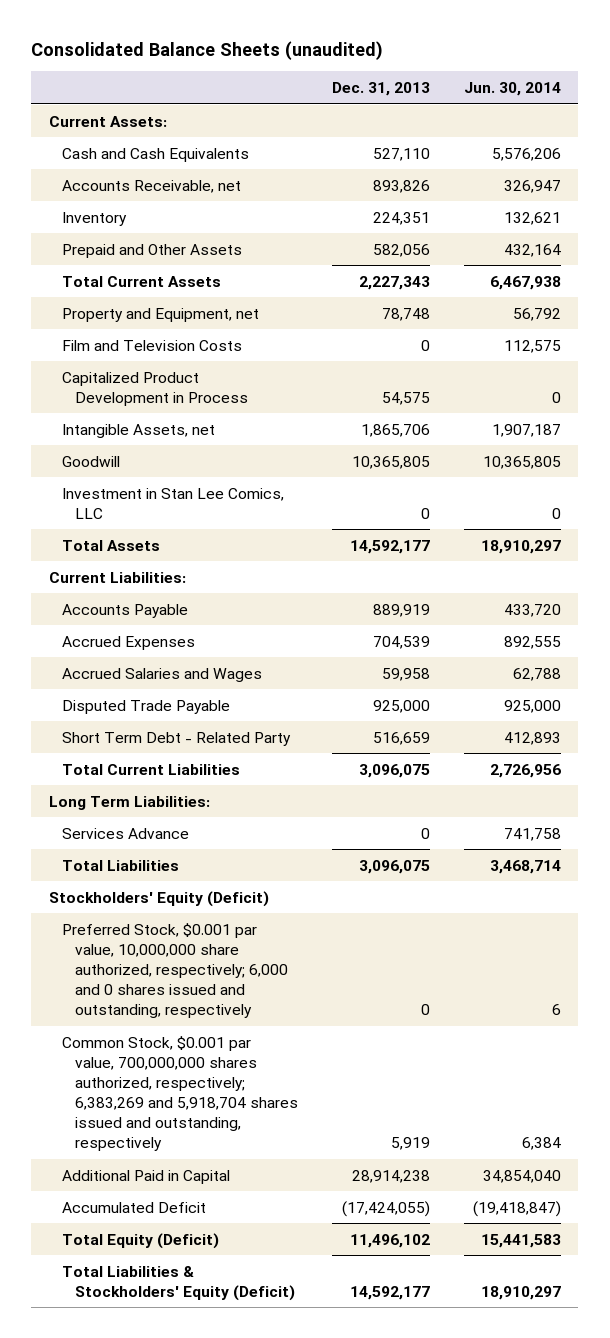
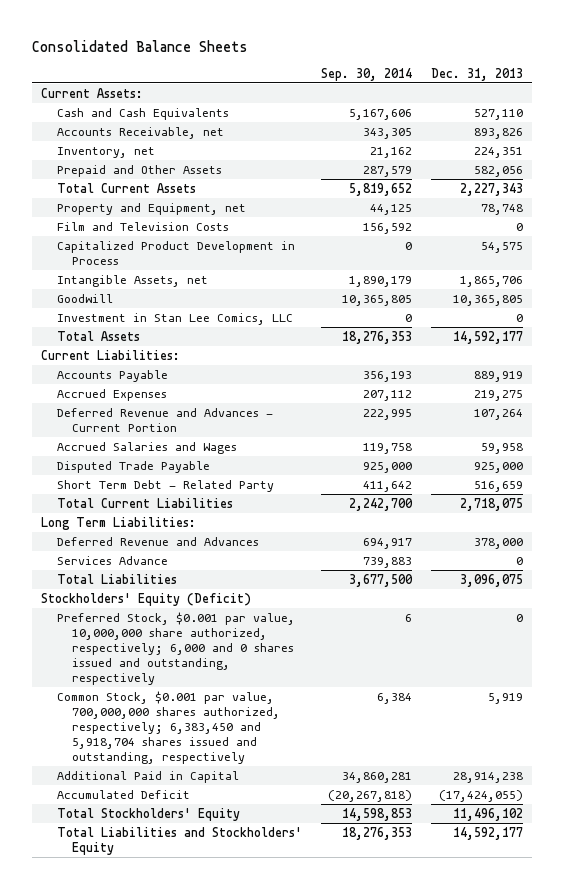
[31,40,384,60] Consolidated Balance Sheets (unaudited) -> [31,39,248,52] Consolidated Balance Sheets
[464,82,562,97] Jun. 30, 2014 -> none
none -> [320,67,412,81] Sep. 30, 2014
[61,211,127,226] Inventory -> [56,146,155,158] Inventory, net
[372,635,430,649] 704,539 -> [473,389,523,401] 219,275
none -> [56,407,273,432] Deferred Revenue and Advances - Current Portion
[358,763,430,778] 3,096,075 -> [459,497,523,511] 2,718,075
none -> [56,536,259,546] Deferred Revenue and Advances
[61,1035,298,1152] Common Stock, $0.001 par value, 700,000,000 shares authorized, respectively; 6,383,269 and 5,918,704 shares issued and outstanding, respectively -> [56,690,281,765] Common Stock, $0.001 par value, 700,000,000 shares authorized, respectively; 6,383,450 and 5,918,704 shares issued and outstanding, respectively
[61,1232,219,1249] Total Equity (Deficit) -> [56,807,240,821] Total Stockholders' Equity
[61,1265,295,1301] Total Liabilities & Stockholders' Equity (Deficit) -> [56,826,302,855] Total Liabilities and Stockholders' Equity

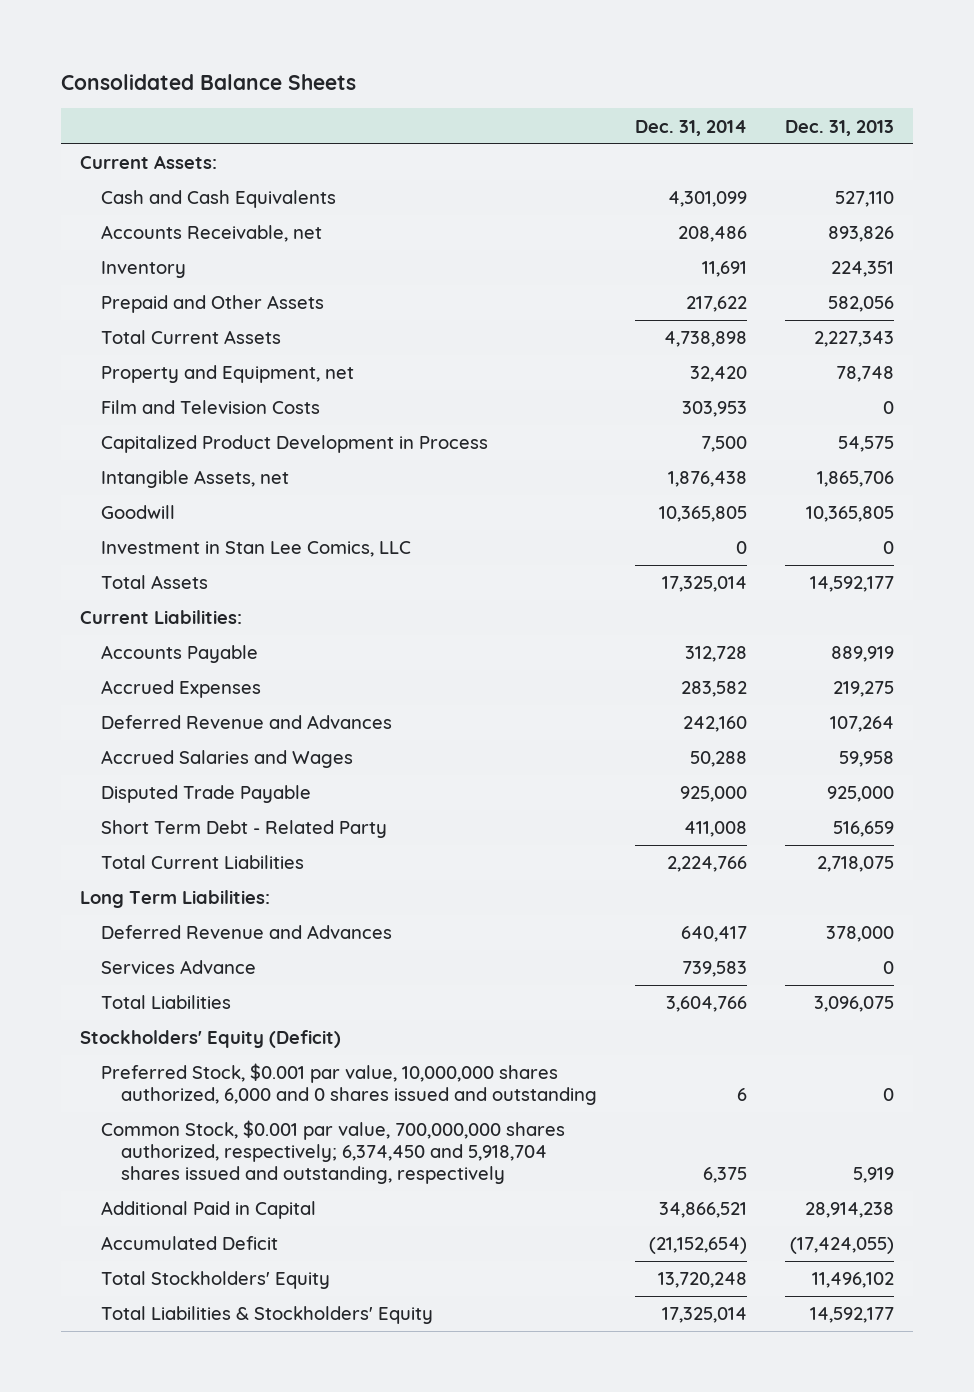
[320,67,412,81] Sep. 30, 2014 -> none
none -> [635,119,748,136] Dec. 31, 2014
[56,146,155,158] Inventory, net -> [100,261,186,279] Inventory
[56,407,273,432] Deferred Revenue and Advances - Current Portion -> [100,715,392,730] Deferred Revenue and Advances
[56,611,295,686] Preferred Stock, $0.001 par value, 10,000,000 share authorized, respectively; 6,000 and 0 shares issued and outstanding, respectively -> [100,1063,598,1106] Preferred Stock, $0.001 par value, 10,000,000 shares authorized, 6,000 and 0 shares issued and outstanding
[56,690,281,765] Common Stock, $0.001 par value, 700,000,000 shares authorized, respectively; 6,383,450 and 5,918,704 shares issued and outstanding, respectively -> [100,1120,565,1184] Common Stock, $0.001 par value, 700,000,000 shares authorized, respectively; 6,374,450 and 5,918,704 shares issued and outstanding, respectively
[56,826,302,855] Total Liabilities and Stockholders' Equity -> [100,1306,433,1325] Total Liabilities & Stockholders' Equity

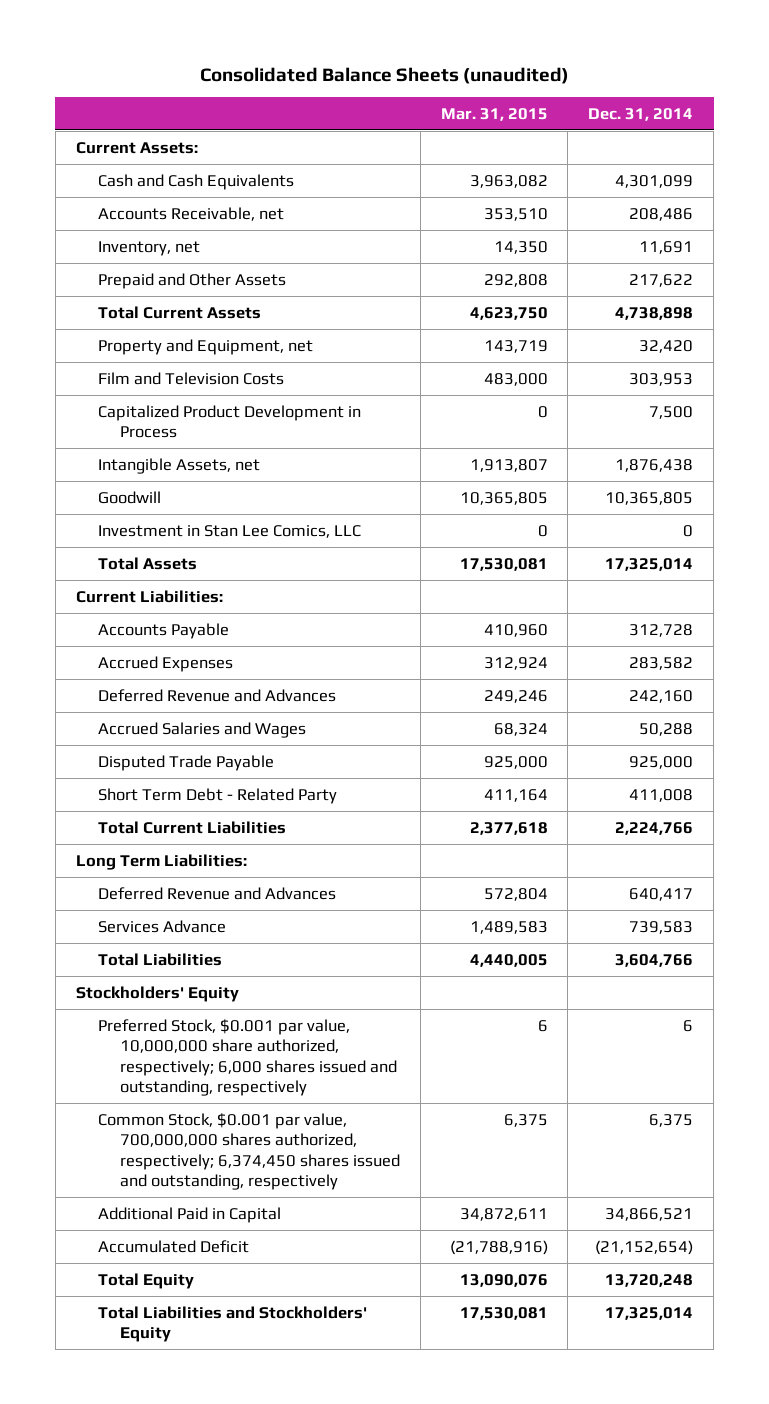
[61,74,357,91] Consolidated Balance Sheets -> [199,66,569,84] Consolidated Balance Sheets (unaudited)
[784,119,894,136] Dec. 31, 2013 -> none
none -> [440,107,548,121] Mar. 31, 2015
[100,261,186,279] Inventory -> [97,240,200,256] Inventory, net
[80,1030,342,1049] Stockholders' Equity (Deficit) -> [75,985,239,1002] Stockholders' Equity
[100,1063,598,1106] Preferred Stock, $0.001 par value, 10,000,000 shares authorized, 6,000 and 0 shares issued and outstanding -> [97,1018,397,1097] Preferred Stock, $0.001 par value, 10,000,000 share authorized, respectively; 6,000 shares issued and outstanding, respectively
[100,1120,565,1184] Common Stock, $0.001 par value, 700,000,000 shares authorized, respectively; 6,374,450 and 5,918,704 shares issued and outstanding, respectively -> [97,1112,400,1191] Common Stock, $0.001 par value, 700,000,000 shares authorized, respectively; 6,374,450 shares issued and outstanding, respectively
[100,1271,330,1290] Total Stockholders' Equity -> [97,1272,194,1289] Total Equity
[100,1306,433,1325] Total Liabilities & Stockholders' Equity -> [97,1305,367,1343] Total Liabilities and Stockholders' Equity

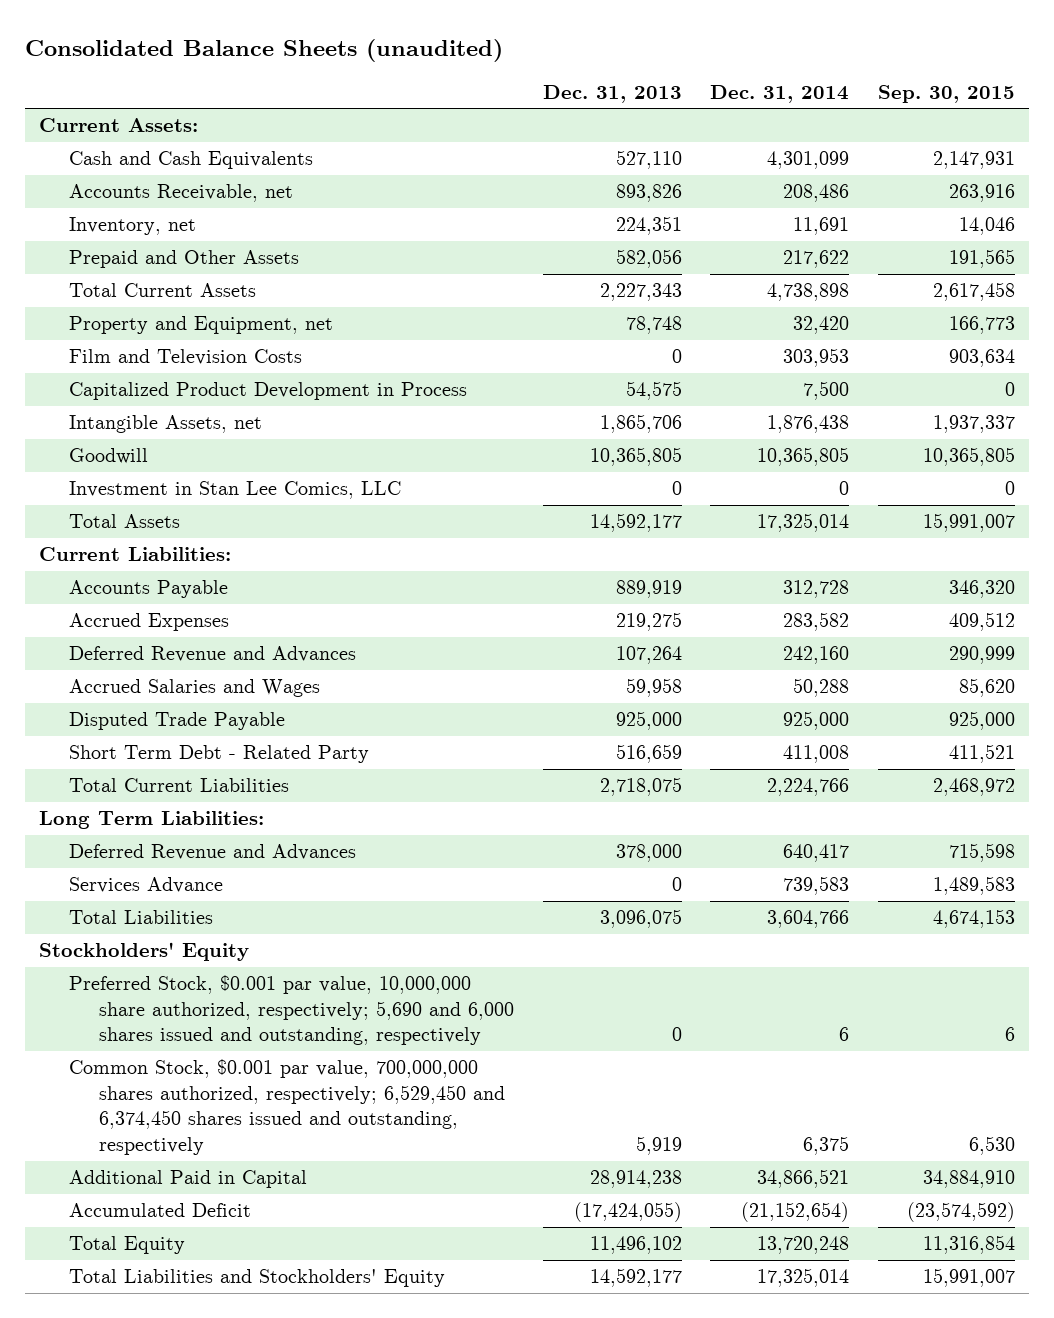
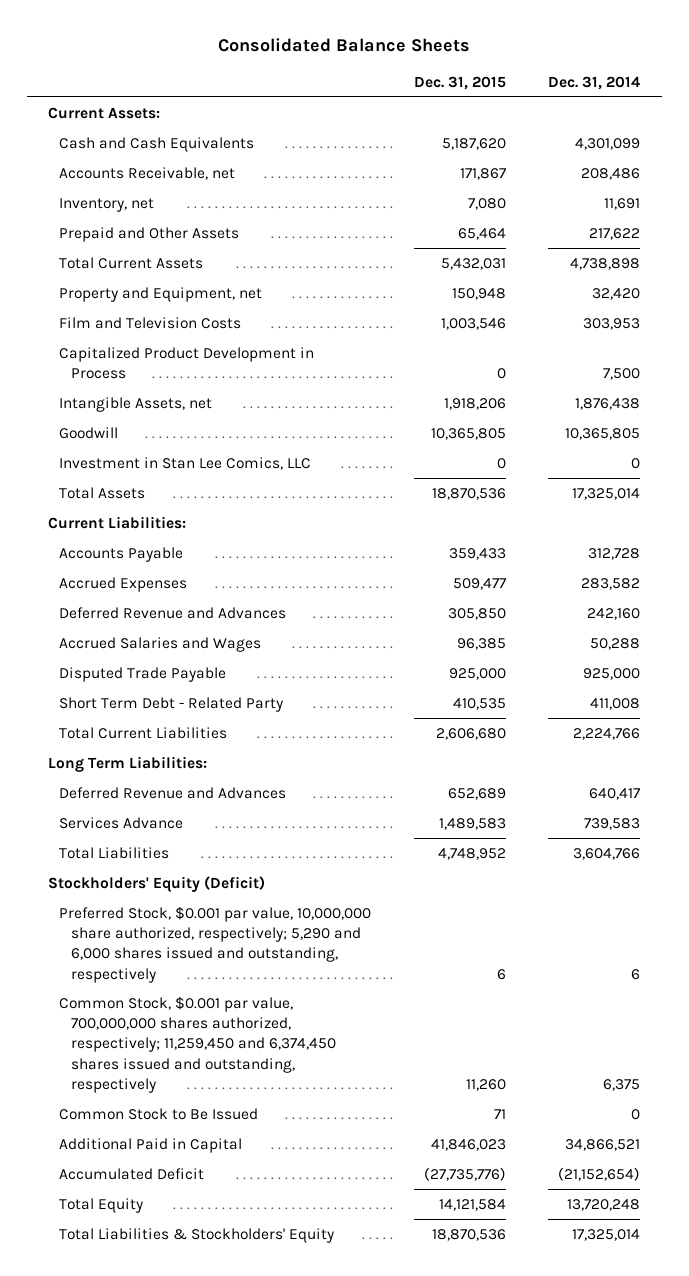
[25,38,504,62] Consolidated Balance Sheets (unaudited) -> [218,38,471,53] Consolidated Balance Sheets
[542,84,682,103] Dec. 31, 2013 -> none
[877,84,1015,103] Sep. 30, 2015 -> none
none -> [413,75,506,90] Dec. 31, 2015
[39,942,250,962] Stockholders' Equity -> [48,875,266,892] Stockholders' Equity (Deficit)
[69,975,515,1046] Preferred Stock, $0.001 par value, 10,000,000 share authorized, respectively; 5,690 and 6,000 shares issued and outstanding, respectively -> [59,905,372,983] Preferred Stock, $0.001 par value, 10,000,000 share authorized, respectively; 5,290 and 6,000 shares issued and outstanding, respectively
[69,1059,506,1155] Common Stock, $0.001 par value, 700,000,000 shares authorized, respectively; 6,529,450 and 6,374,450 shares issued and outstanding, respectively -> [59,995,336,1093] Common Stock, $0.001 par value, 700,000,000 shares authorized, respectively; 11,259,450 and 6,374,450 shares issued and outstanding, respectively
none -> [59,1107,259,1120] Common Stock to Be Issued
[69,1269,446,1288] Total Liabilities and Stockholders' Equity -> [59,1227,335,1243] Total Liabilities & Stockholders' Equity

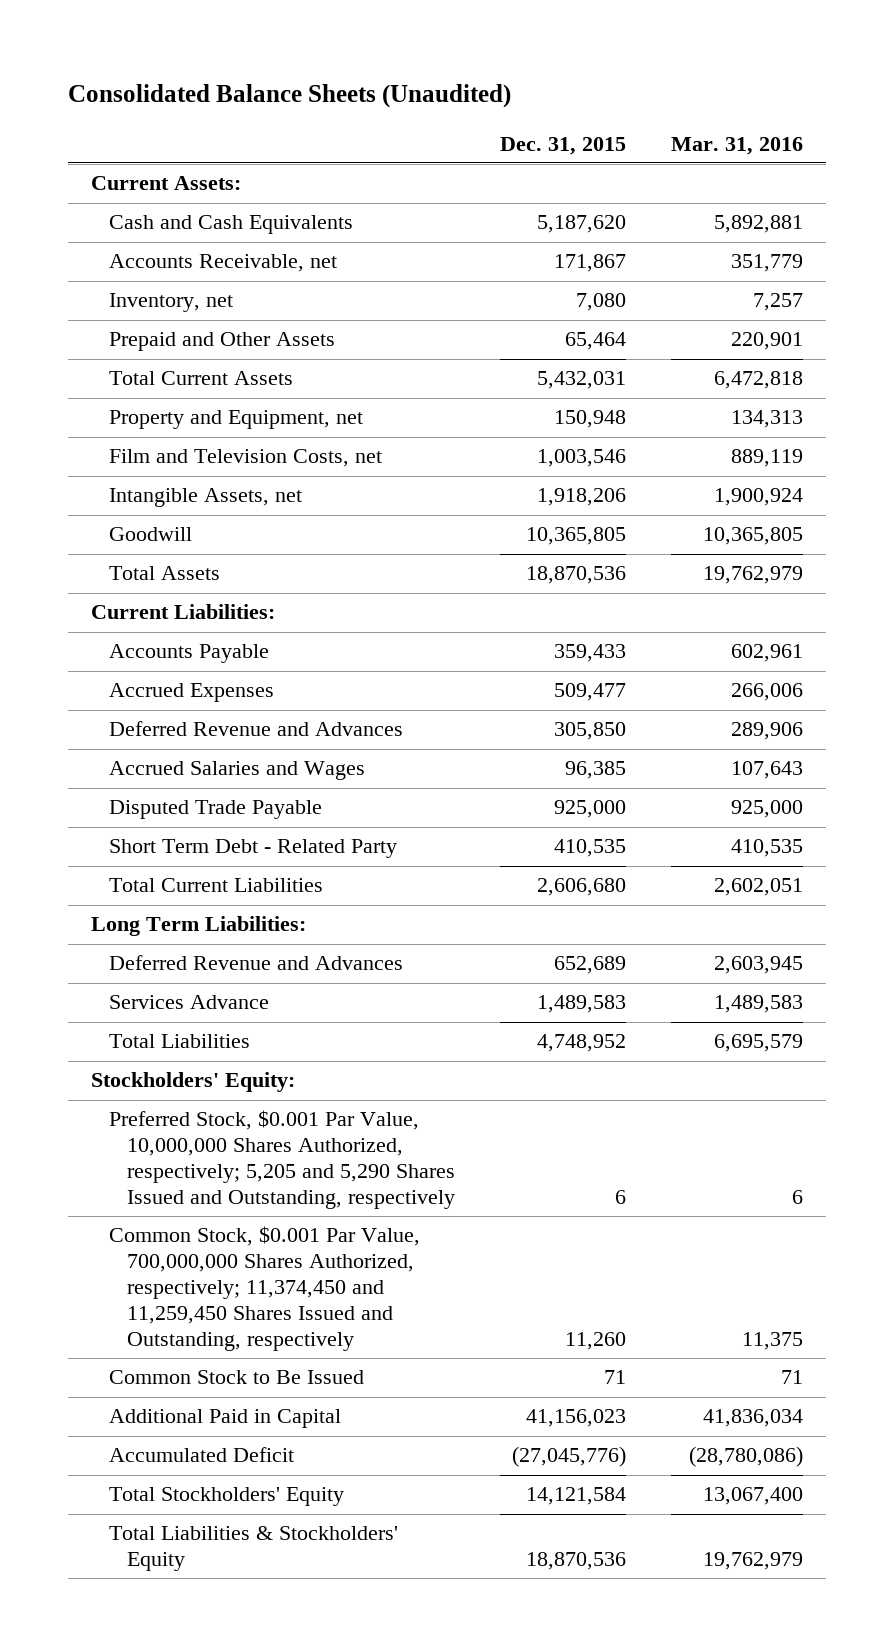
[218,38,471,53] Consolidated Balance Sheets -> [68,84,512,109] Consolidated Balance Sheets (Unaudited)
[548,75,641,90] Dec. 31, 2014 -> none
none -> [671,136,804,155] Mar. 31, 2016
[59,346,315,379] Capitalized Product Development in Process -> none
[59,316,242,329] Film and Television Costs -> [108,449,382,468] Film and Television Costs, net
[59,456,312,470] Investment in Stan Lee Comics, LLC -> none
[48,875,266,892] Stockholders' Equity (Deficit) -> [90,1072,295,1093] Stockholders' Equity:
[59,905,372,983] Preferred Stock, $0.001 par value, 10,000,000 share authorized, respectively; 5,290 and 6,000 shares issued and outstanding, respectively -> [108,1110,455,1209] Preferred Stock, $0.001 Par Value, 10,000,000 Shares Authorized, respectively; 5,205 and 5,290 Shares Issued and Outstanding, respectively
[59,995,336,1093] Common Stock, $0.001 par value, 700,000,000 shares authorized, respectively; 11,259,450 and 6,374,450 shares issued and outstanding, respectively -> [108,1226,420,1351] Common Stock, $0.001 Par Value, 700,000,000 Shares Authorized, respectively; 11,374,450 and 11,259,450 Shares Issued and Outstanding, respectively
[430,1138,506,1151] 41,846,023 -> [526,1409,627,1428] 41,156,023
[423,1166,506,1181] (27,735,776) -> [512,1446,627,1468] (27,045,776)
[59,1197,144,1213] Total Equity -> [108,1487,344,1507] Total Stockholders' Equity

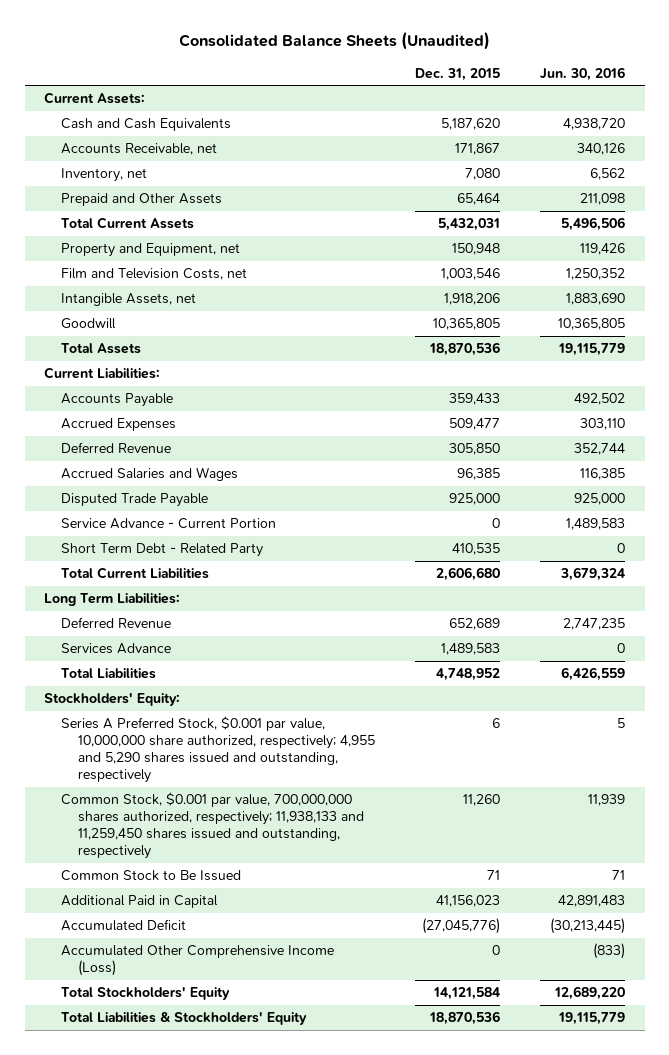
[671,136,804,155] Mar. 31, 2016 -> none
none -> [539,66,625,81] Jun. 30, 2016
[108,721,403,737] Deferred Revenue and Advances -> [61,442,172,454] Deferred Revenue
none -> [61,518,277,530] Service Advance - Current Portion
[108,955,403,971] Deferred Revenue and Advances -> [61,617,172,629] Deferred Revenue
[108,1110,455,1209] Preferred Stock, $0.001 Par Value, 10,000,000 Shares Authorized, respectively; 5,205 and 5,290 Shares Issued and Outstanding, respectively -> [61,716,376,783] Series A Preferred Stock, $0.001 par value, 10,000,000 share authorized, respectively; 4,955 and 5,290 shares issued and outstanding, respectively
[108,1226,420,1351] Common Stock, $0.001 Par Value, 700,000,000 Shares Authorized, respectively; 11,374,450 and 11,259,450 Shares Issued and Outstanding, respectively -> [61,792,365,859] Common Stock, $0.001 par value, 700,000,000 shares authorized, respectively; 11,938,133 and 11,259,450 shares issued and outstanding, respectively
none -> [61,945,335,977] Accumulated Other Comprehensive Income (Loss)

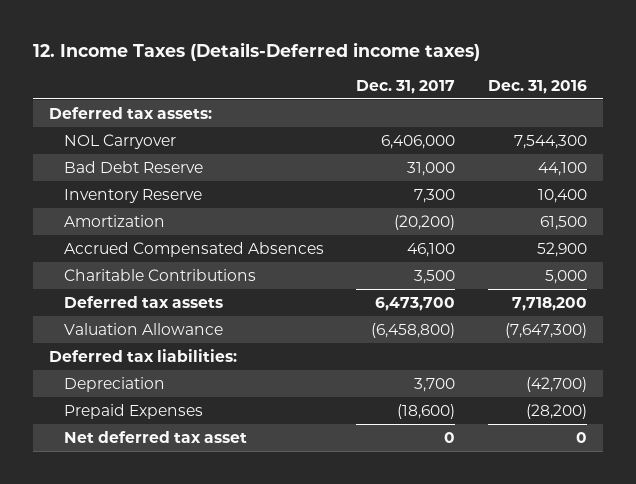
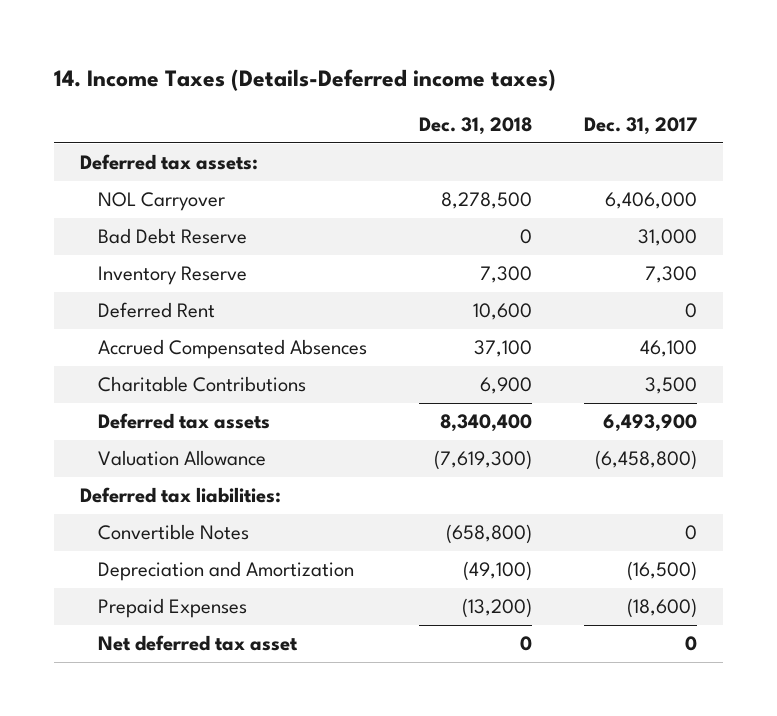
[32,41,480,61] 12. Income Taxes (Details-Deferred income taxes) -> [54,68,557,91] 14. Income Taxes (Details-Deferred income taxes)
[487,79,587,94] Dec. 31, 2016 -> none
none -> [419,117,533,136] Dec. 31, 2018
[64,214,166,227] Amortization -> none
none -> [98,302,216,319] Deferred Rent
[375,296,456,311] 6,473,700 -> [603,414,698,433] 6,493,900
none -> [98,524,250,541] Convertible Notes
[64,376,166,392] Depreciation -> [98,561,355,582] Depreciation and Amortization
[414,377,456,392] 3,700 -> [627,561,698,582] (16,500)

